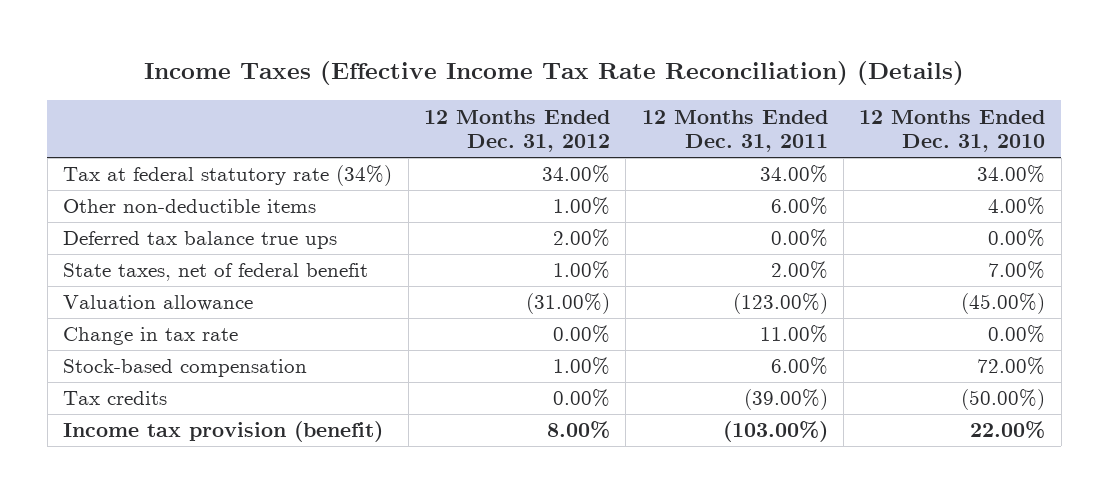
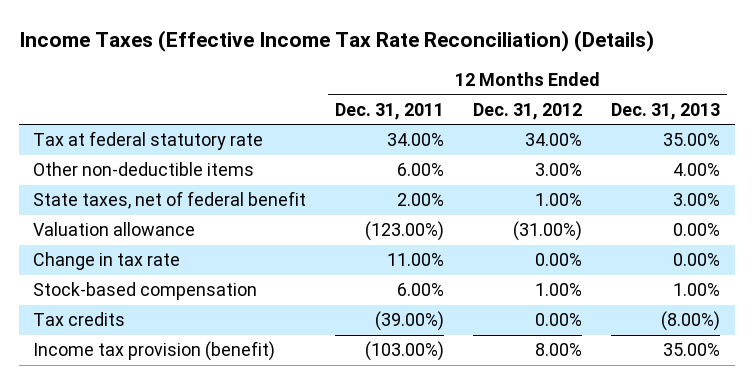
[859,109,1046,153] 12 Months Ended Dec. 31, 2010 -> none
none -> [611,102,721,120] Dec. 31, 2013
[63,231,338,250] Deferred tax balance true ups -> none
[63,165,393,187] Tax at federal statutory rate (34%) -> [33,131,264,151] Tax at federal statutory rate
[552,197,610,216] 1.00% -> [535,163,583,177] 3.00%

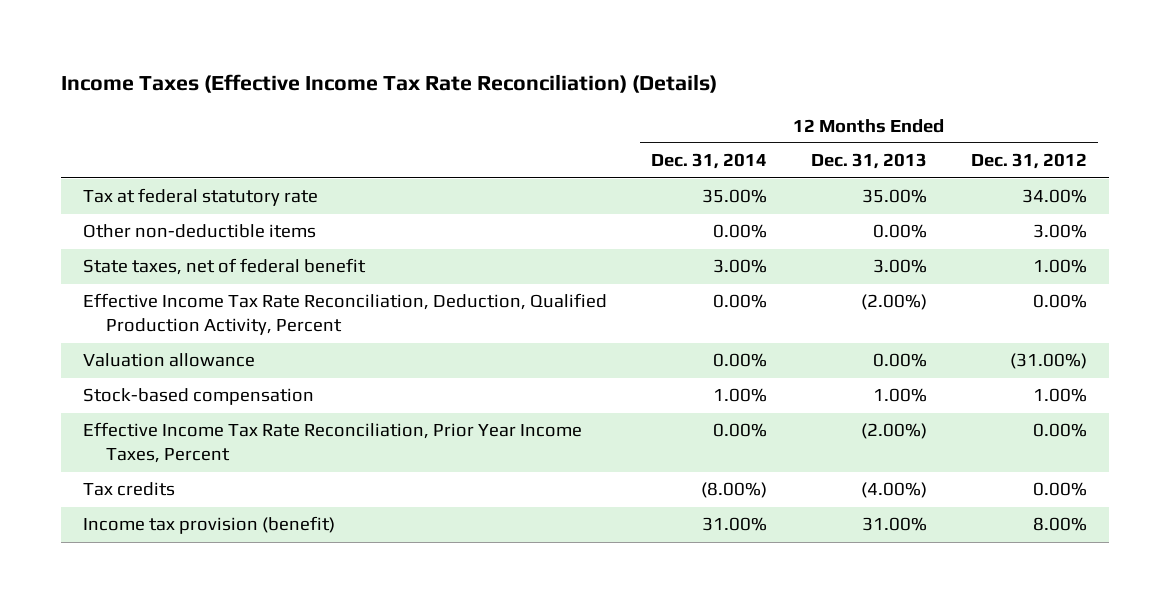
[335,102,445,120] Dec. 31, 2011 -> none
none -> [650,153,767,170] Dec. 31, 2014
[673,163,721,177] 4.00% -> [872,224,927,239] 0.00%
none -> [82,293,607,336] Effective Income Tax Rate Reconciliation, Deduction, Qualified Production Activity, Percent
[33,252,181,271] Change in tax rate -> none
none -> [82,422,582,464] Effective Income Tax Rate Reconciliation, Prior Year Income Taxes, Percent
[661,311,721,332] (8.00%) -> [860,482,927,499] (4.00%)
[663,343,721,357] 35.00% -> [861,517,927,532] 31.00%

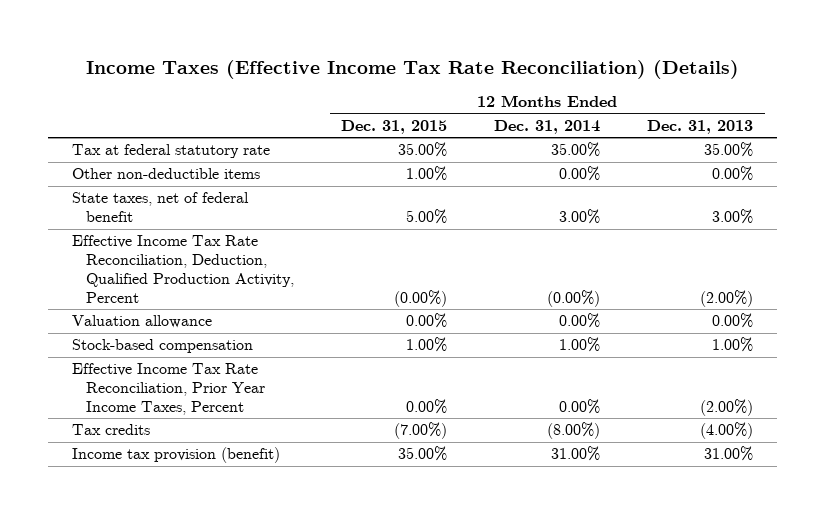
[970,153,1087,170] Dec. 31, 2012 -> none
none -> [341,120,448,135] Dec. 31, 2015
[712,294,767,309] 0.00% -> [547,289,601,307] (0.00%)

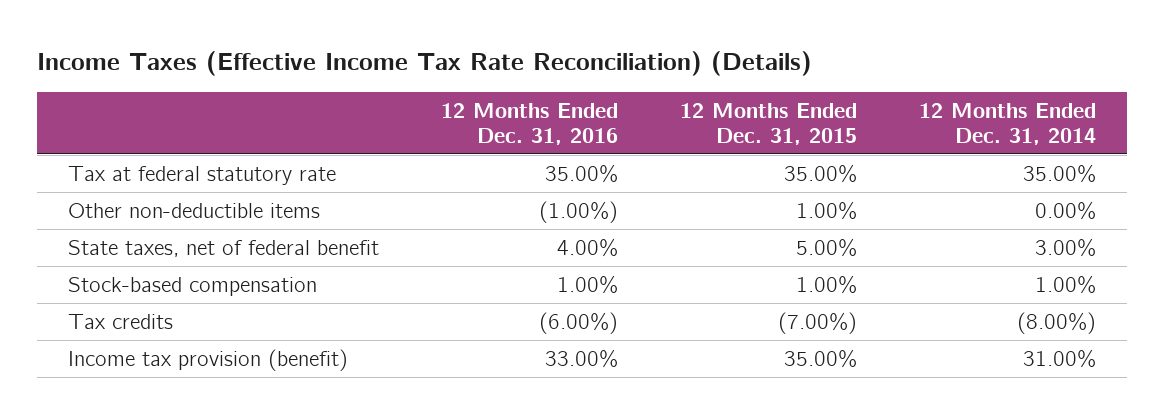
[647,120,754,135] Dec. 31, 2013 -> none
none -> [440,102,618,145] 12 Months Ended Dec. 31, 2016
[71,235,295,303] Effective Income Tax Rate Reconciliation, Deduction, Qualified Production Activity, Percent -> none
[71,315,212,329] Valuation allowance -> none
[71,363,266,416] Effective Income Tax Rate Reconciliation, Prior Year Income Taxes, Percent -> none

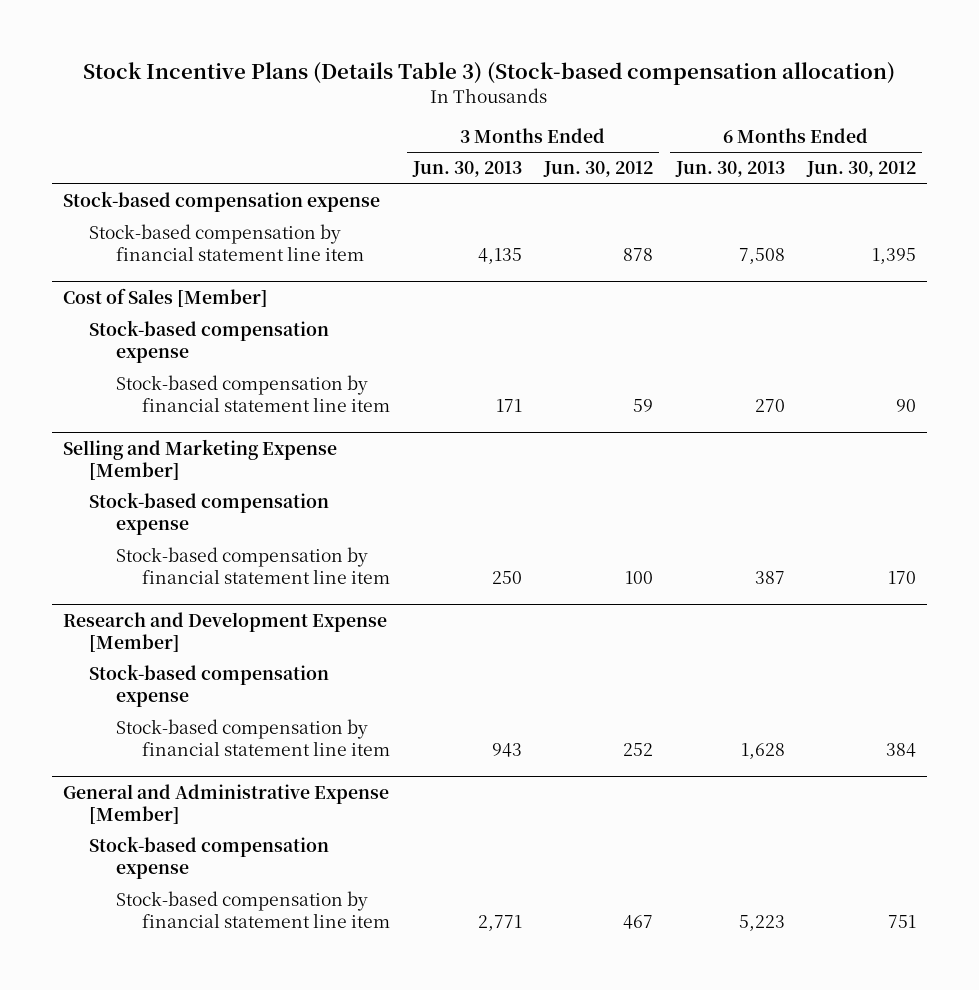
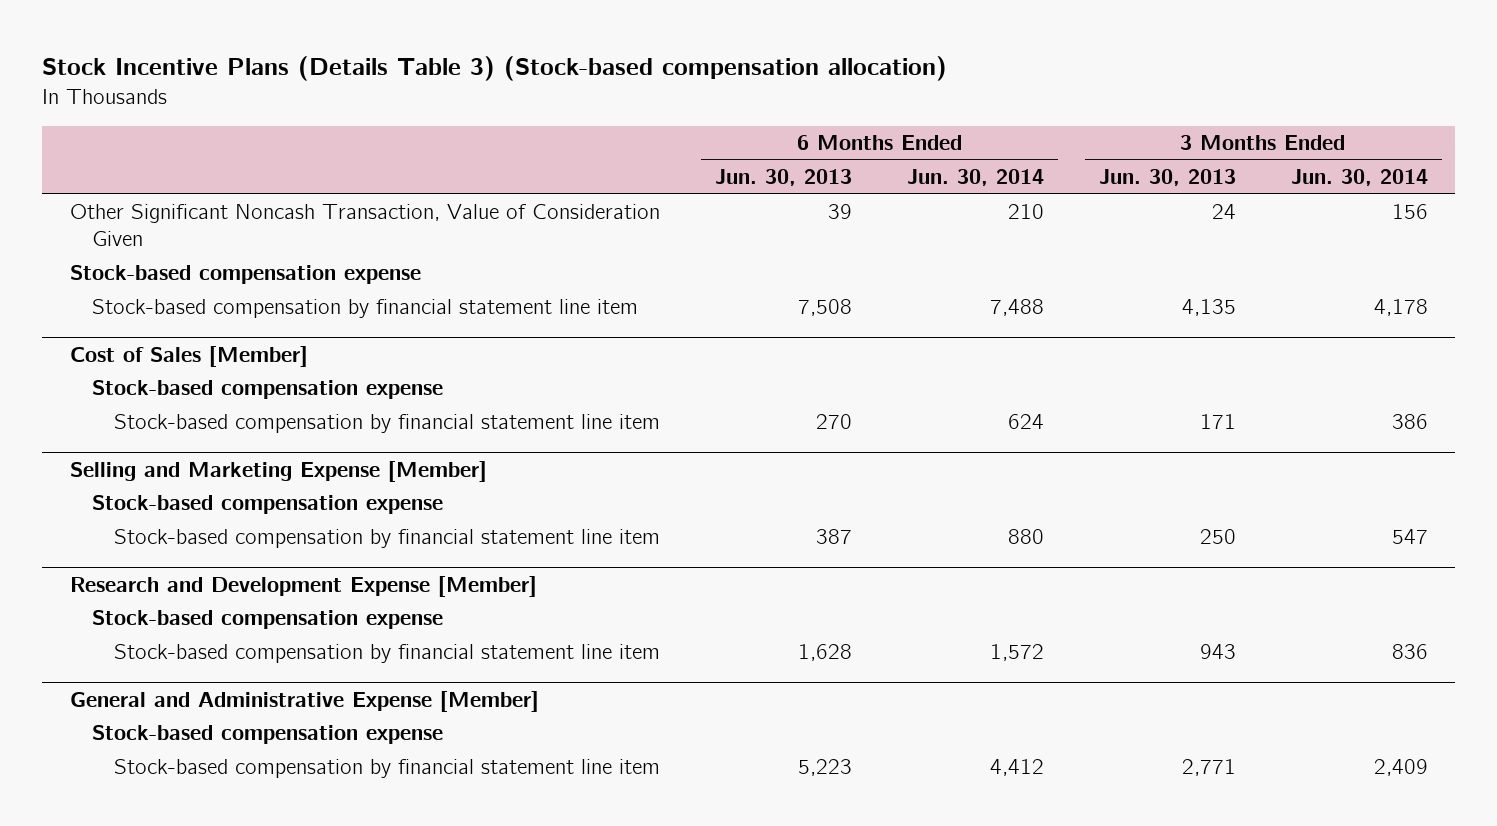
[543,161,654,178] Jun. 30, 2012 -> none
[806,161,917,178] Jun. 30, 2012 -> none
none -> [906,169,1044,187] Jun. 30, 2014
none -> [1290,169,1428,187] Jun. 30, 2014
none -> [69,204,660,246] Other Significant Noncash Transaction, Value of Consideration Given

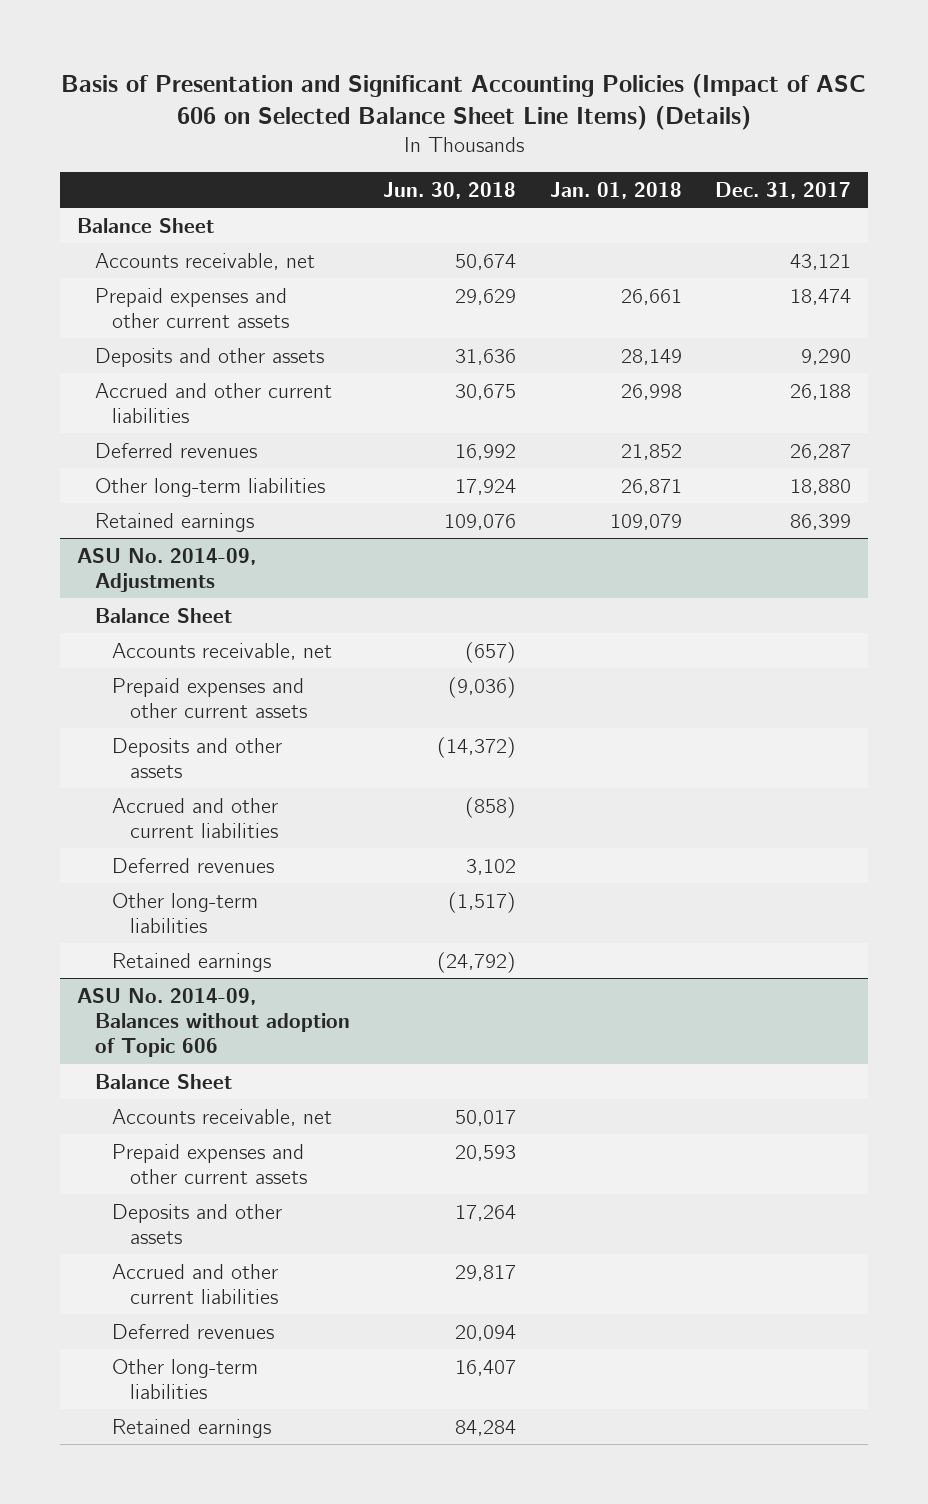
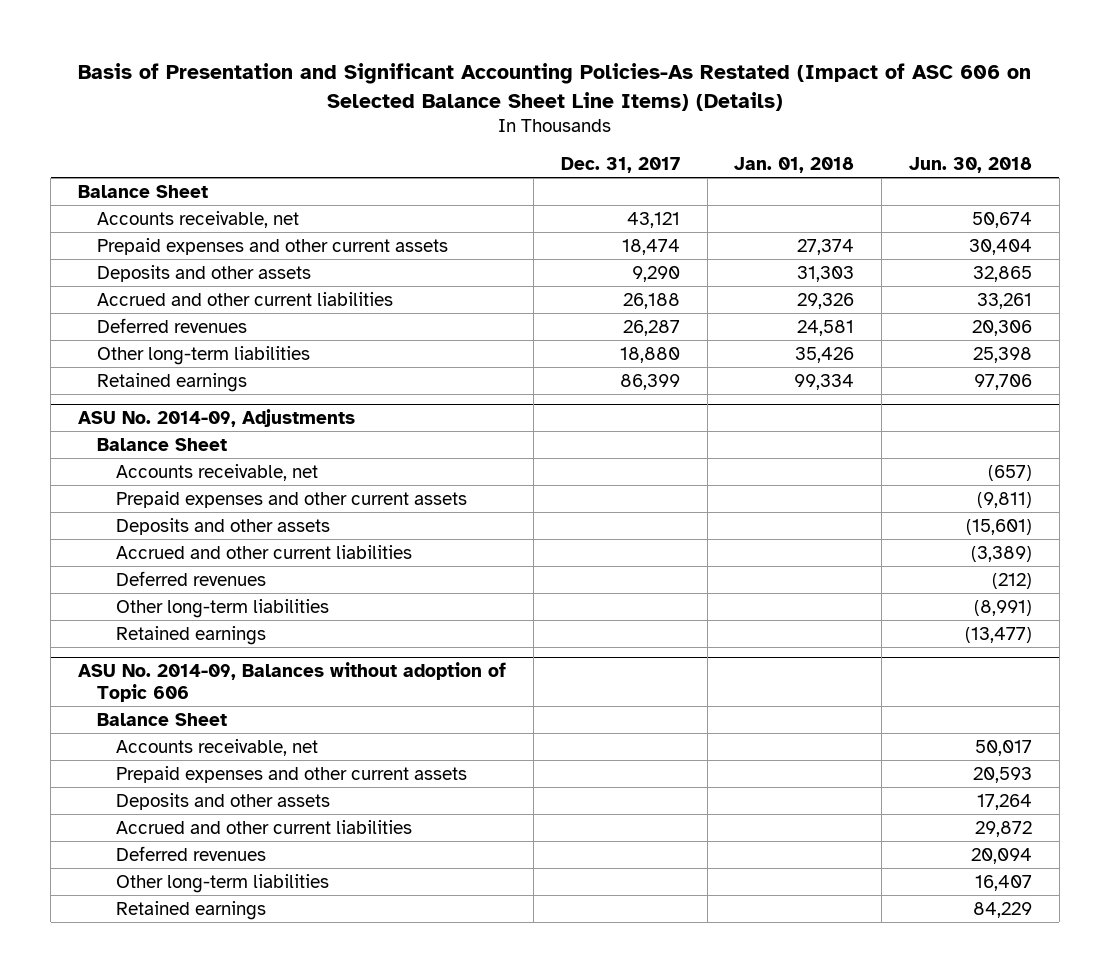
[61,74,867,131] Basis of Presentation and Significant Accounting Policies (Impact of ASC 606 on Selected Balance Sheet Line Items) (Details) -> [78,63,1032,111] Basis of Presentation and Significant Accounting Policies-As Restated (Impact of ASC 606 on Selected Balance Sheet Line Items) (Details)
[455,288,517,305] 29,629 -> [969,238,1033,255] 30,404
[620,288,682,305] 26,661 -> [797,238,855,255] 27,374
[455,348,517,365] 31,636 -> [973,265,1033,282] 32,865
[620,348,682,365] 28,149 -> [797,265,855,282] 31,303
[455,383,517,400] 30,675 -> [977,292,1033,309] 33,261
[620,383,682,400] 26,998 -> [797,292,855,309] 29,326
[455,443,517,460] 16,992 -> [972,319,1033,336] 20,306
[620,443,682,460] 21,852 -> [797,319,855,336] 24,581
[455,478,517,495] 17,924 -> [973,346,1033,363] 25,398
[620,478,682,495] 26,871 -> [795,346,855,363] 35,426
[444,513,517,530] 109,076 -> [974,373,1033,390] 97,706
[609,513,682,530] 109,079 -> [794,373,855,390] 99,334
[448,676,517,698] (9,036) -> [977,491,1033,508] (9,811)
[437,736,517,758] (14,372) -> [966,518,1033,535] (15,601)
[465,796,517,818] (858) -> [971,545,1033,562] (3,389)
[466,858,517,875] 3,102 -> [992,572,1033,589] (212)
[448,891,517,913] (1,517) -> [974,599,1033,616] (8,991)
[437,951,517,973] (24,792) -> [965,626,1033,643] (13,477)
[455,1264,517,1281] 29,817 -> [975,820,1033,837] 29,872
[455,1419,517,1436] 84,284 -> [973,901,1033,918] 84,229

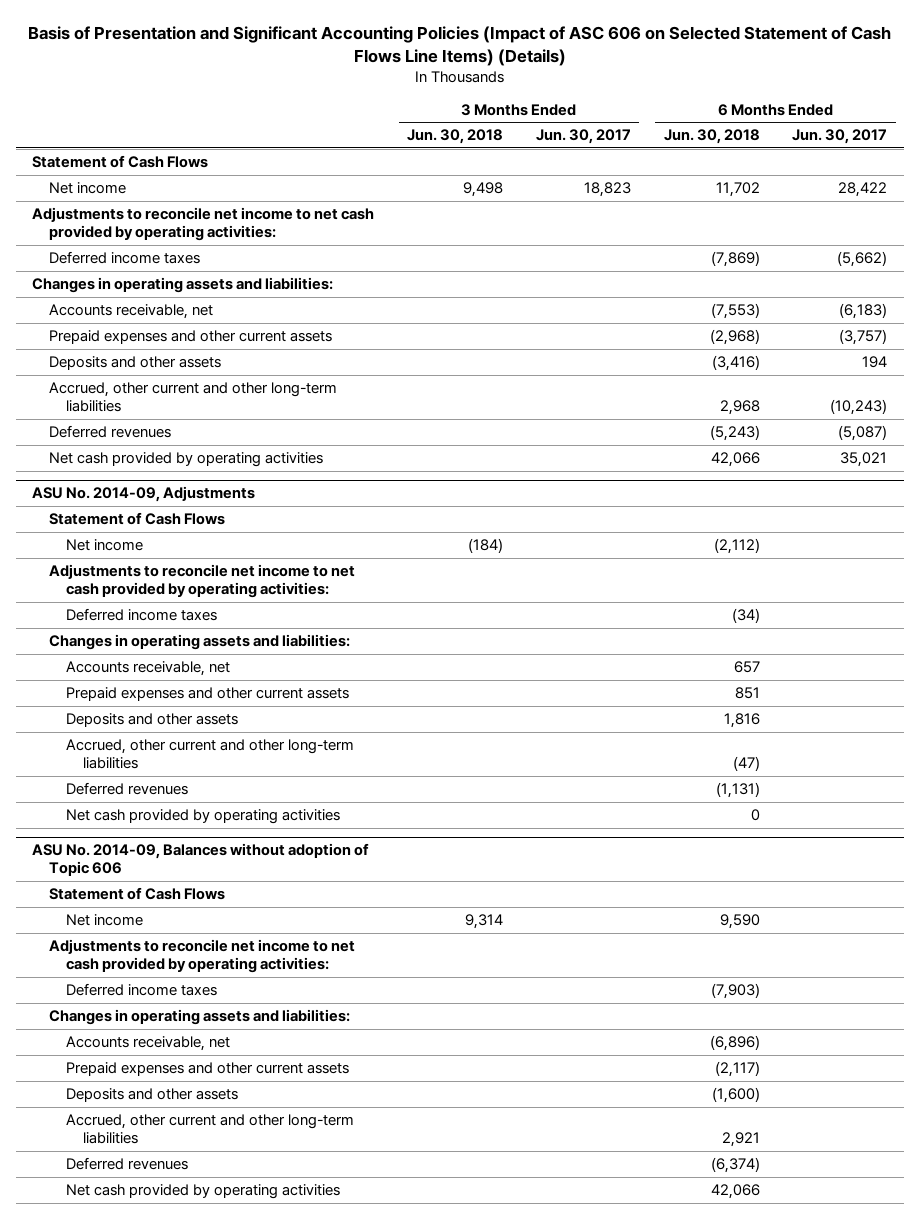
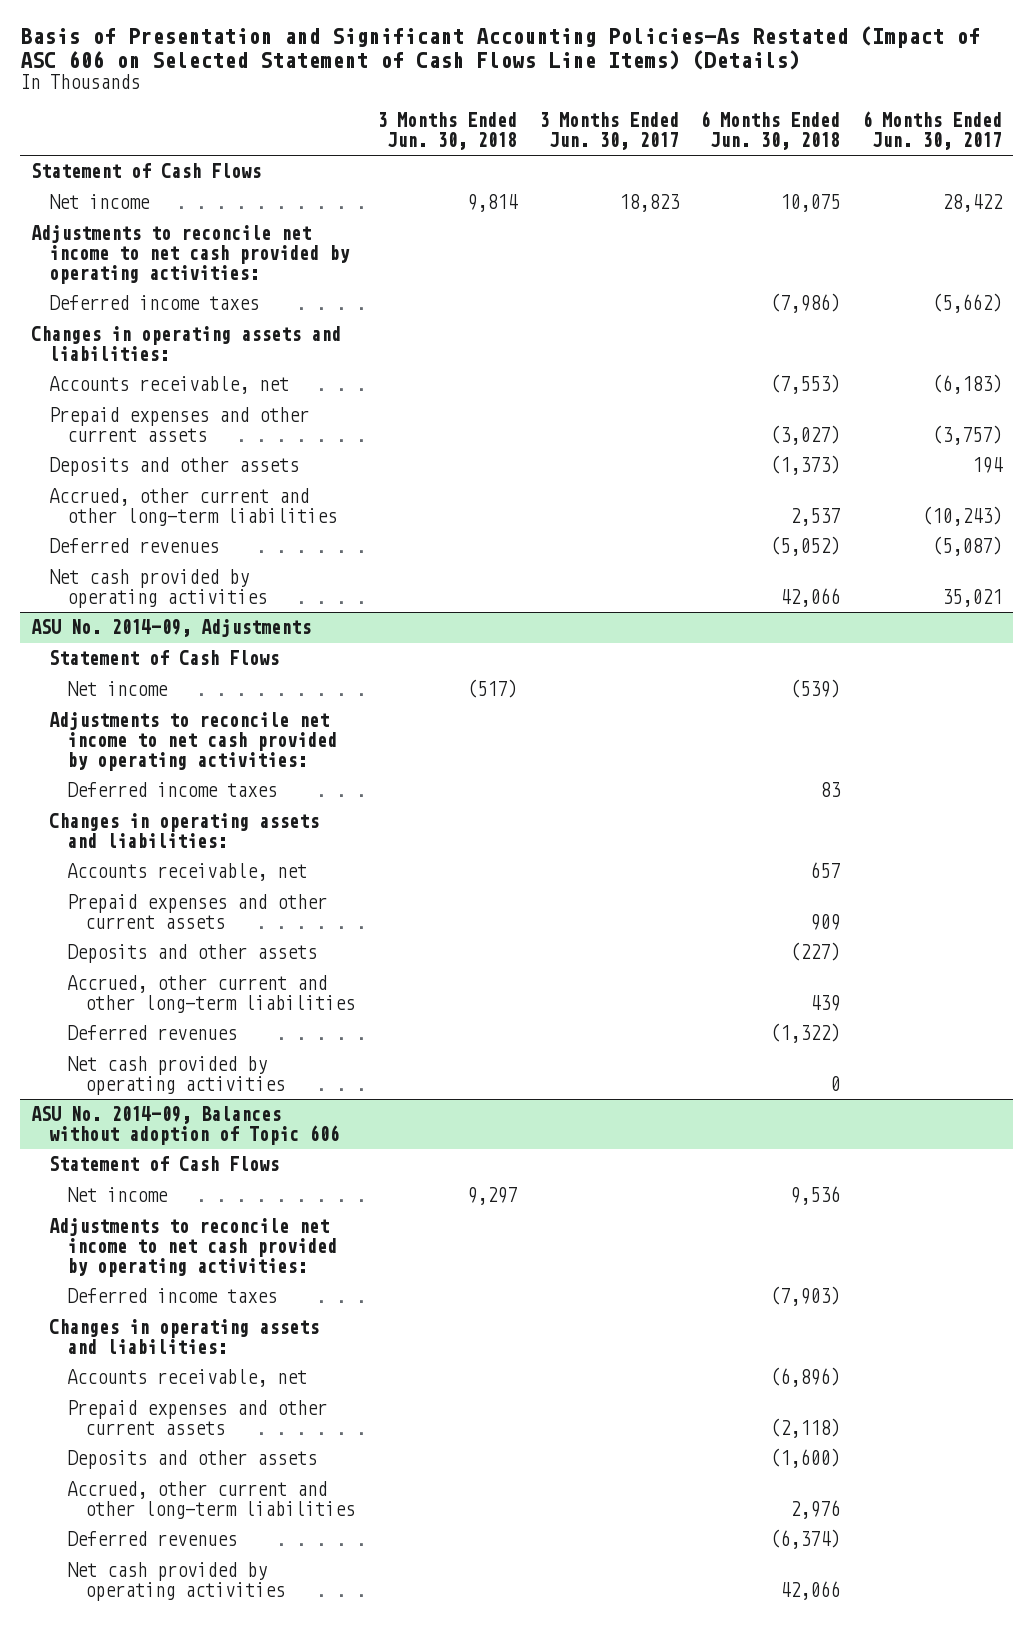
[27,26,891,67] Basis of Presentation and Significant Accounting Policies (Impact of ASC 606 on Selected Statement of Cash Flows Line Items) (Details) -> [20,26,981,71] Basis of Presentation and Significant Accounting Policies-As Restated (Impact of ASC 606 on Selected Statement of Cash Flows Line Items) (Details)
[463,182,504,198] 9,498 -> [466,194,518,213] 9,814
[715,182,760,198] 11,702 -> [780,194,841,213] 10,075
[710,251,760,268] (7,869) -> [770,293,841,314] (7,986)
[709,329,760,346] (2,968) -> [770,425,841,446] (3,027)
[711,355,760,372] (3,416) -> [770,455,841,476] (1,373)
[719,400,760,416] 2,968 -> [790,508,841,527] 2,537
[709,425,760,442] (5,243) -> [770,536,841,557] (5,052)
[468,538,504,554] (184) -> [466,679,517,699] (517)
[713,538,760,555] (2,112) -> [790,679,841,699] (539)
[731,608,760,624] (34) -> [820,782,842,798] 83
[734,687,760,700] 851 -> [810,914,841,931] 909
[723,713,760,729] 1,816 -> [790,942,841,962] (227)
[732,756,760,772] (47) -> [810,995,841,1012] 439
[715,782,760,799] (1,131) -> [770,1023,841,1044] (1,322)
[465,914,504,930] 9,314 -> [466,1187,517,1206] 9,297
[719,914,760,930] 9,590 -> [790,1186,841,1206] 9,536
[714,1061,760,1078] (2,117) -> [770,1418,841,1439] (2,118)
[721,1132,760,1148] 2,921 -> [790,1500,841,1520] 2,976

